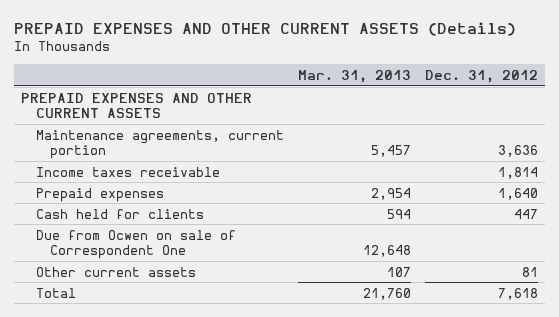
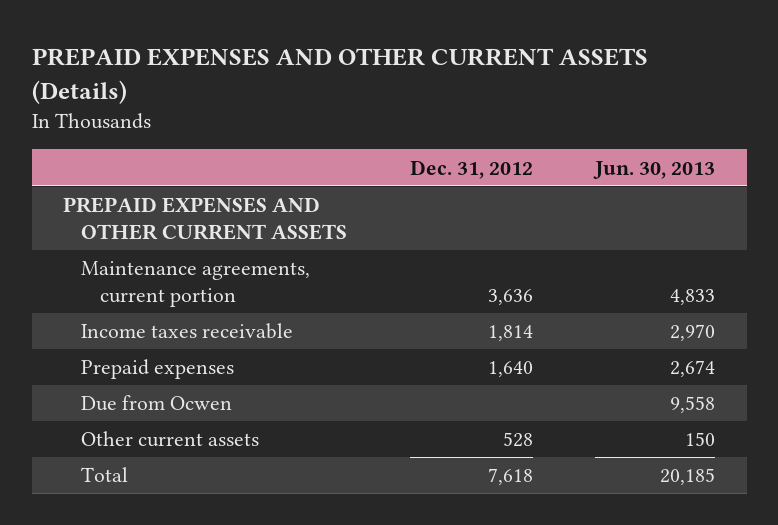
[297,69,411,83] Mar. 31, 2013 -> none
none -> [593,160,716,179] Jun. 30, 2013
[35,208,204,219] Cash held for clients -> none
[35,229,236,260] Due from Ocwen on sale of Correspondent One -> [81,395,233,412] Due from Ocwen
[522,266,539,277] 81 -> [502,432,533,448] 528

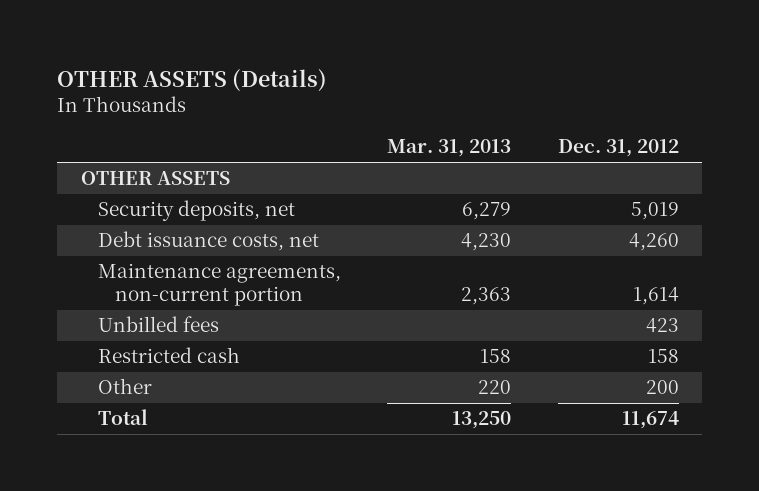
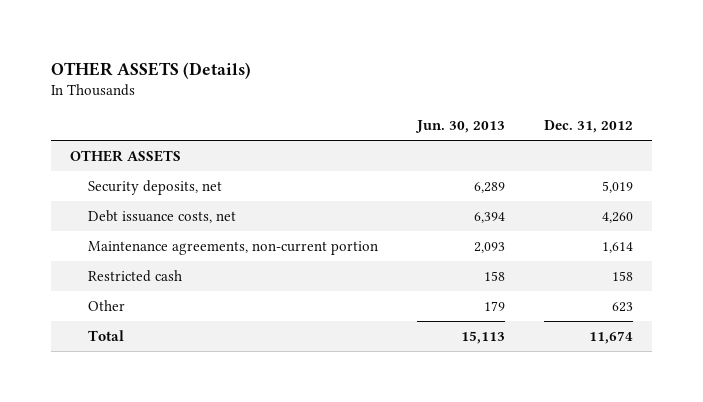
[387,139,512,158] Mar. 31, 2013 -> none
none -> [415,120,506,134] Jun. 30, 2013
[97,316,219,333] Unbilled fees -> none
[645,380,679,395] 200 -> [611,301,633,312] 623

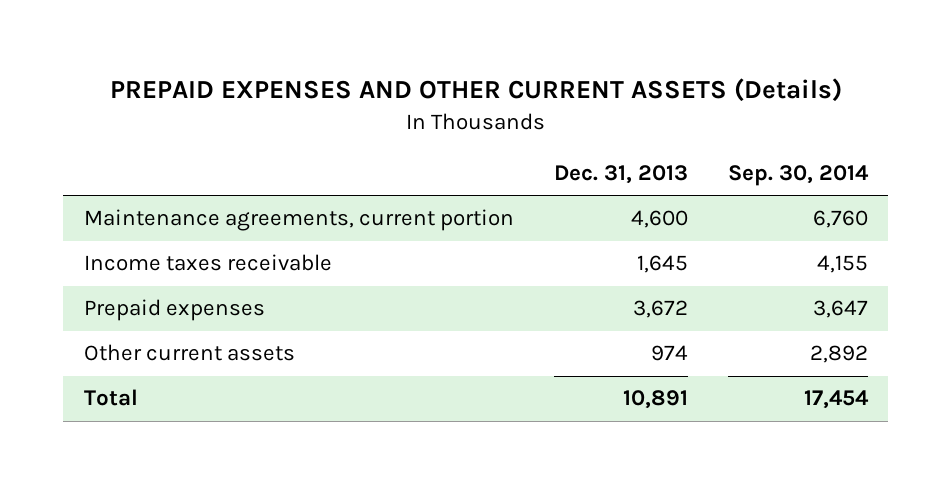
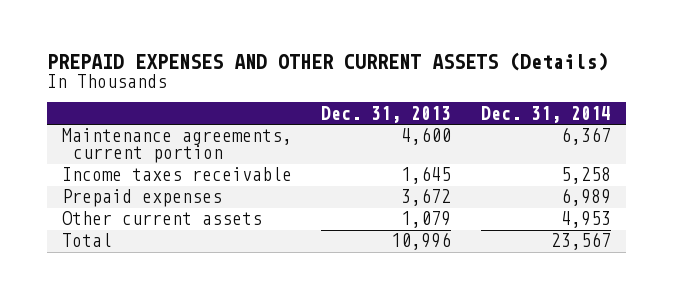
[727,165,869,187] Sep. 30, 2014 -> none
none -> [481,105,612,123] Dec. 31, 2014
[650,345,688,362] 974 -> [401,211,452,229] 1,079
[622,390,688,410] 10,891 -> [391,232,452,251] 10,996

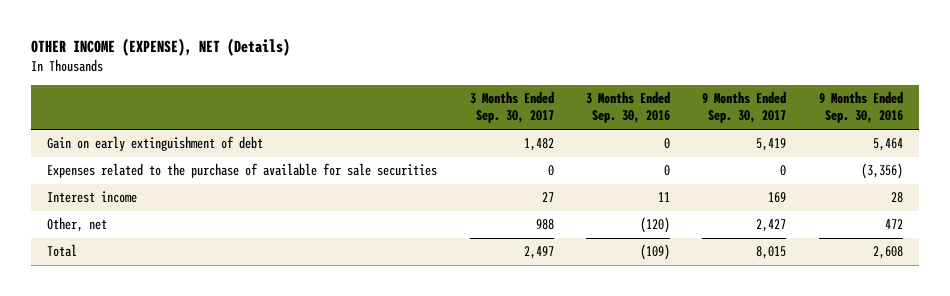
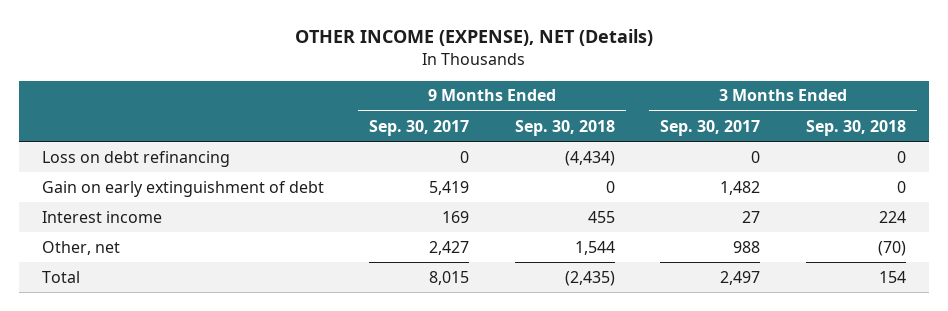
[585,90,670,124] 3 Months Ended Sep. 30, 2016 -> none
[818,90,903,124] 9 Months Ended Sep. 30, 2016 -> none
none -> [514,119,615,136] Sep. 30, 2018
none -> [806,119,907,136] Sep. 30, 2018
none -> [41,150,230,167] Loss on debt refinancing
[47,163,438,179] Expenses related to the purchase of available for sale securities -> none

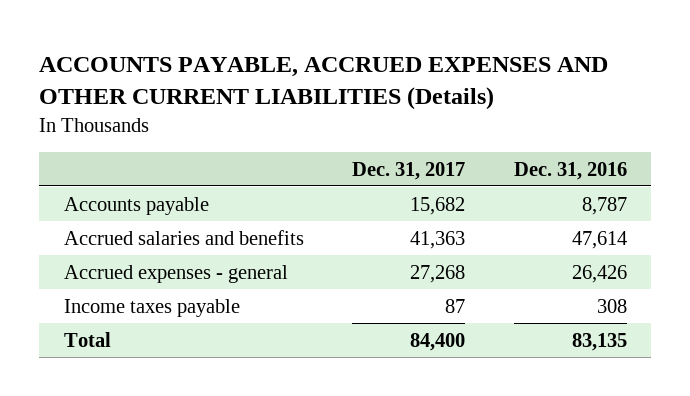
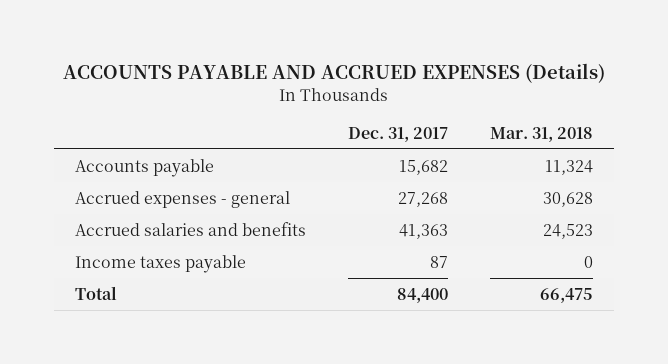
[39,56,609,110] ACCOUNTS PAYABLE, ACCRUED EXPENSES AND OTHER CURRENT LIABILITIES (Details) -> [62,63,605,84] ACCOUNTS PAYABLE AND ACCRUED EXPENSES (Details)
[513,161,627,180] Dec. 31, 2016 -> none
none -> [489,126,593,142] Mar. 31, 2018
[63,229,304,245] Accrued salaries and benefits -> [75,221,307,236] Accrued salaries and benefits

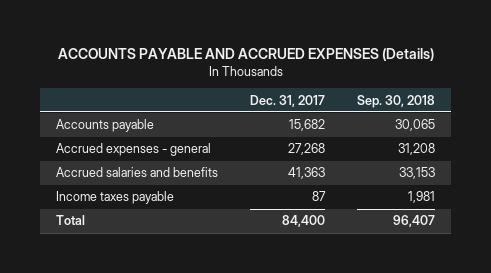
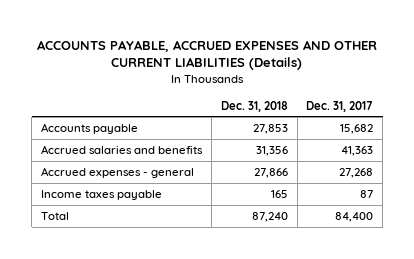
[57,48,434,62] ACCOUNTS PAYABLE AND ACCRUED EXPENSES (Details) -> [37,39,378,71] ACCOUNTS PAYABLE, ACCRUED EXPENSES AND OTHER CURRENT LIABILITIES (Details)
[357,94,436,108] Sep. 30, 2018 -> none
none -> [220,100,288,112] Dec. 31, 2018
[56,143,212,157] Accrued expenses - general -> [41,167,195,179] Accrued expenses - general

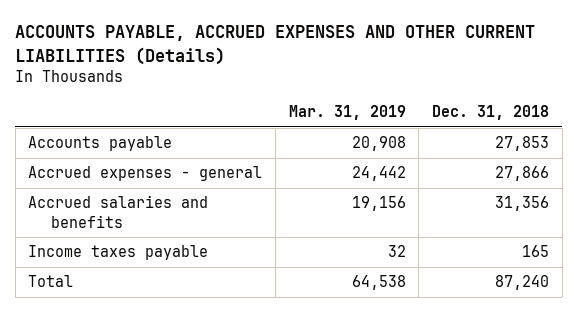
[306,100,374,112] Dec. 31, 2017 -> none
none -> [288,105,406,121] Mar. 31, 2019
[41,145,204,155] Accrued salaries and benefits -> [28,195,209,228] Accrued salaries and benefits

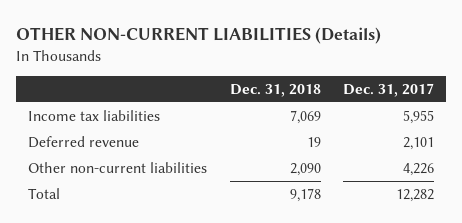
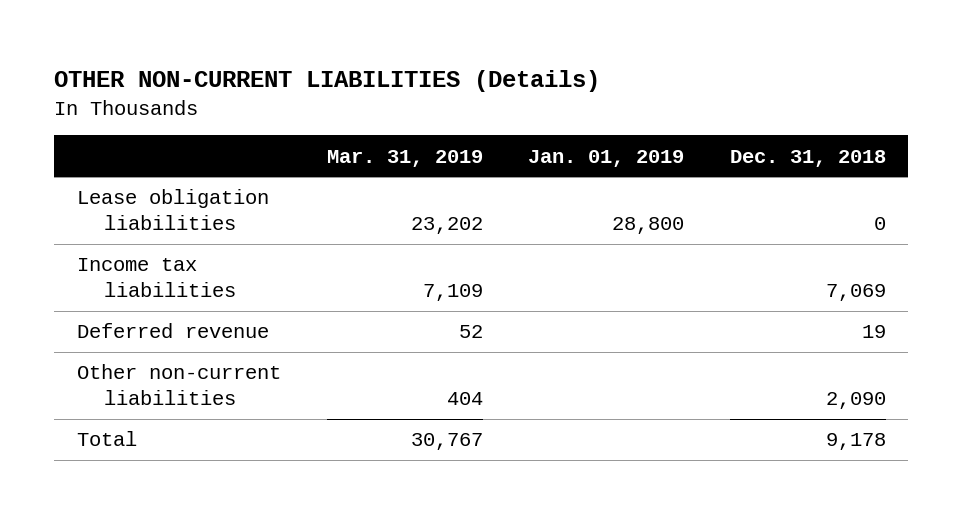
[343,82,435,97] Dec. 31, 2017 -> none
none -> [326,149,483,167] Mar. 31, 2019
none -> [528,149,685,167] Jan. 01, 2019
none -> [77,189,270,231] Lease obligation liabilities

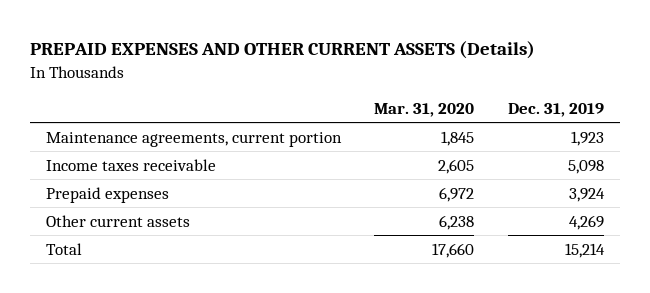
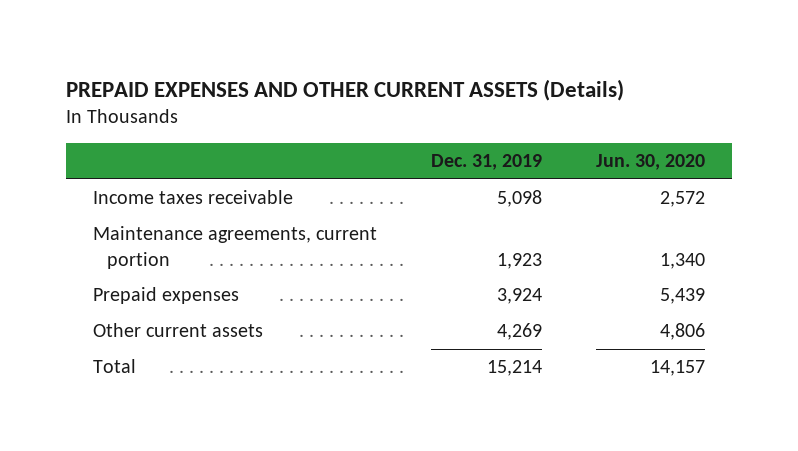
[374,103,475,118] Mar. 31, 2020 -> none
none -> [595,154,705,171] Jun. 30, 2020
[46,131,343,147] Maintenance agreements, current portion -> [92,226,377,269] Maintenance agreements, current portion

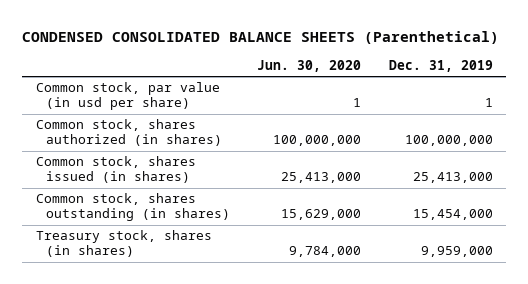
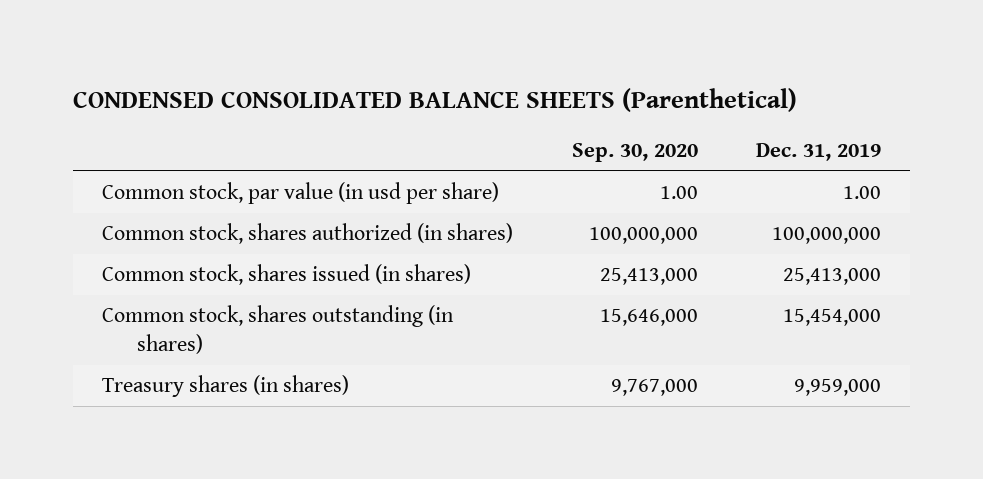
[257,59,362,72] Jun. 30, 2020 -> none
none -> [571,143,698,163] Sep. 30, 2020
[484,98,493,108] 1 -> [842,186,881,200] 1.00
[35,230,212,258] Treasury stock, shares (in shares) -> [102,375,350,398] Treasury shares (in shares)

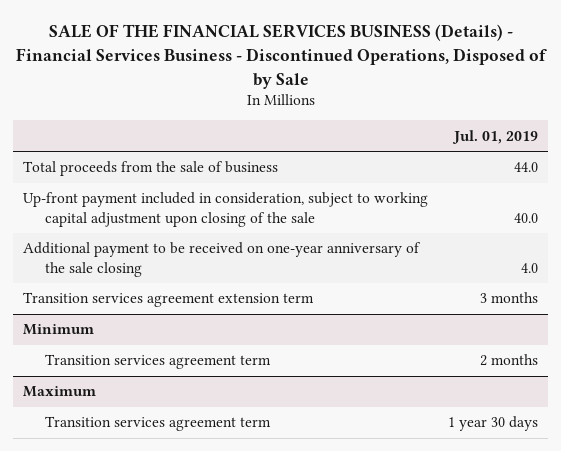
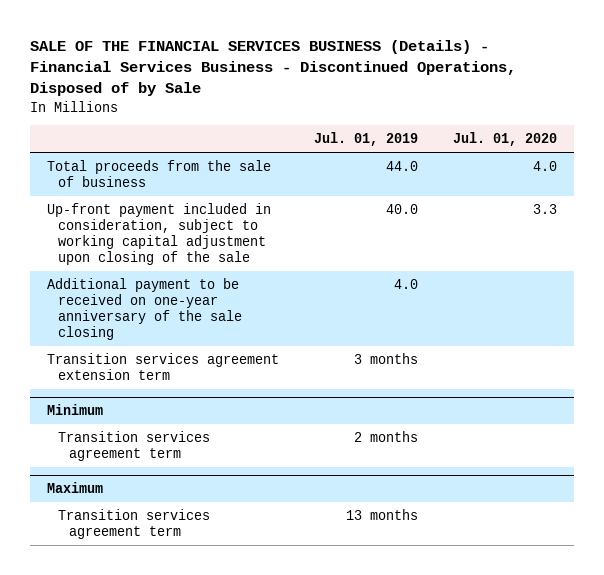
none -> [452,132,557,147] Jul. 01, 2020
[448,416,539,432] 1 year 30 days -> [345,508,418,520] 13 months

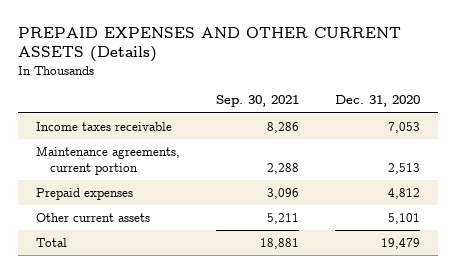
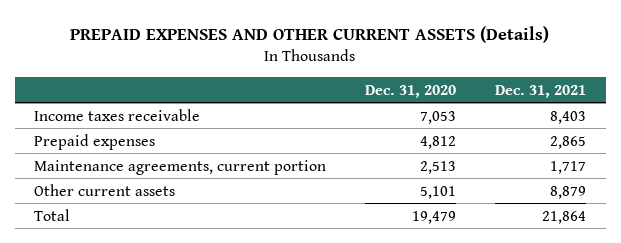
[216,95,300,108] Sep. 30, 2021 -> none
none -> [495,84,587,98] Dec. 31, 2021
[36,146,181,175] Maintenance agreements, current portion -> [34,159,327,175] Maintenance agreements, current portion

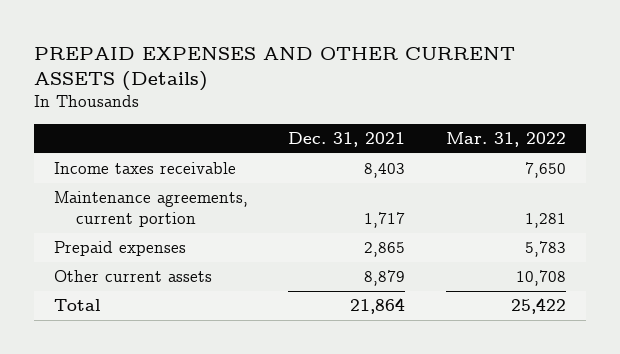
[365,84,457,98] Dec. 31, 2020 -> none
none -> [445,131,566,147] Mar. 31, 2022
[34,133,156,150] Prepaid expenses -> [54,241,187,257] Prepaid expenses

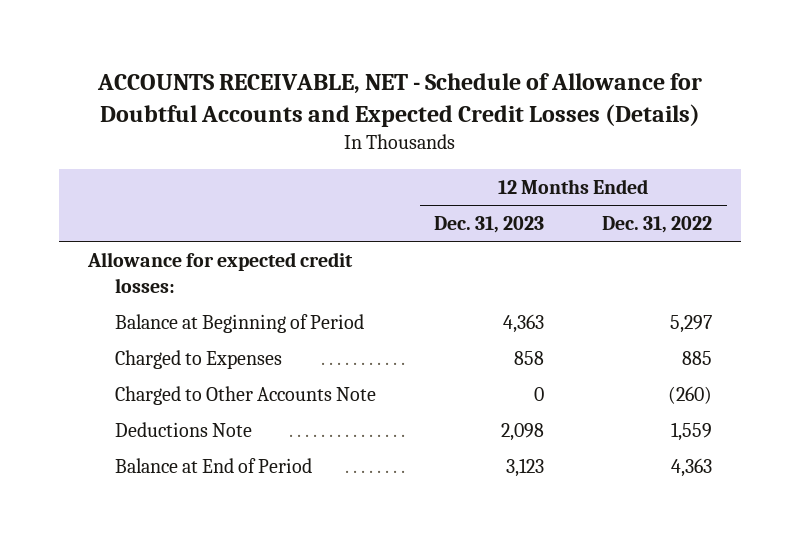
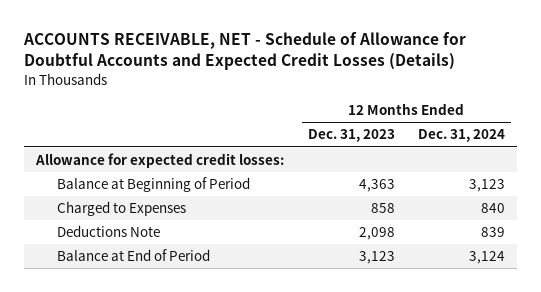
[602,216,713,234] Dec. 31, 2022 -> none
none -> [418,129,506,143] Dec. 31, 2024
[115,385,377,405] Charged to Other Accounts Note -> none

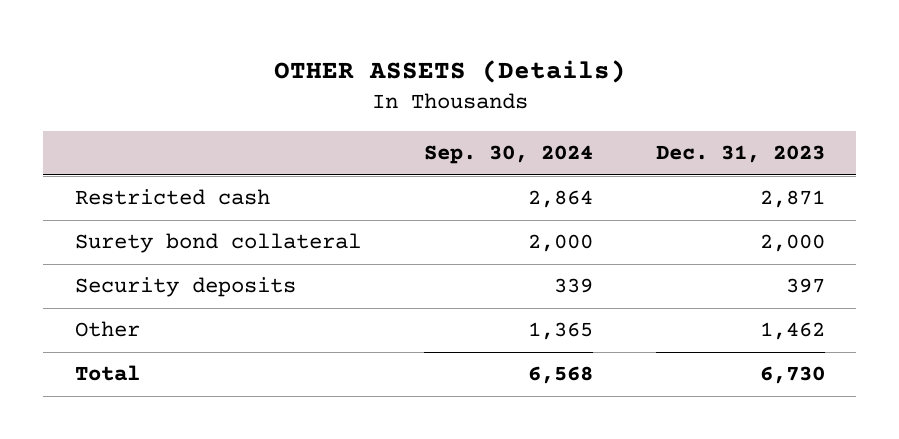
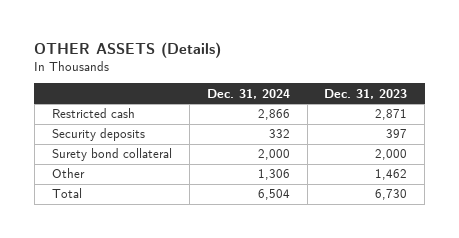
[423,145,593,165] Sep. 30, 2024 -> none
none -> [206,88,290,99] Dec. 31, 2024
[74,233,361,254] Surety bond collateral -> [51,148,172,162] Surety bond collateral

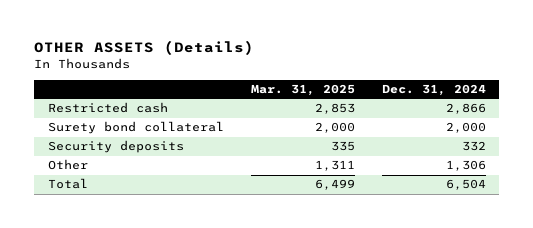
[324,88,408,99] Dec. 31, 2023 -> none
none -> [250,84,355,97] Mar. 31, 2025
[51,128,145,142] Security deposits -> [47,140,184,154] Security deposits

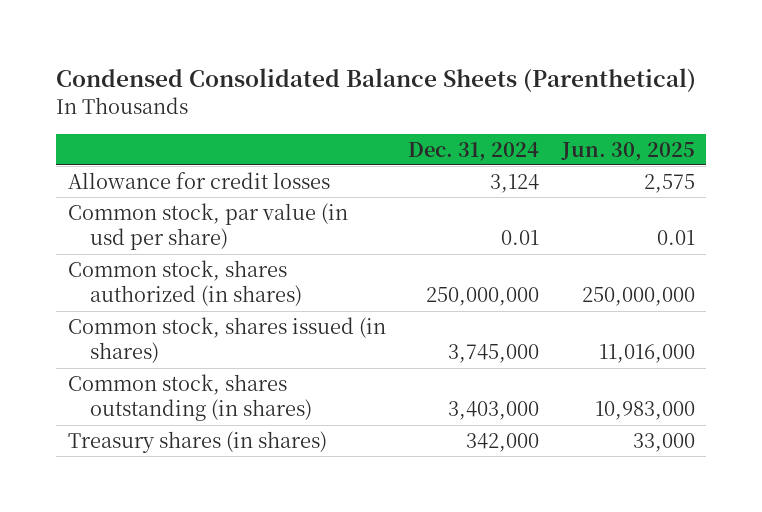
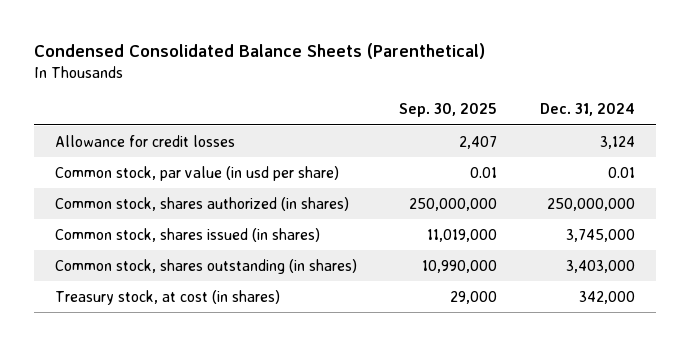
[560,141,695,161] Jun. 30, 2025 -> none
none -> [399,103,498,118] Sep. 30, 2025
[67,430,327,453] Treasury shares (in shares) -> [54,289,280,305] Treasury stock, at cost (in shares)

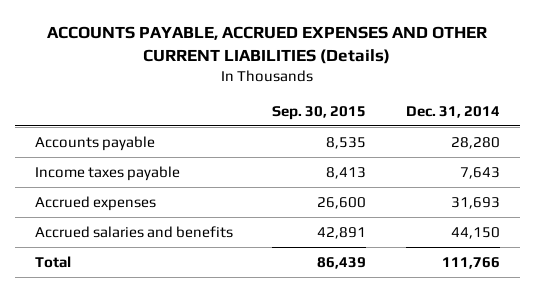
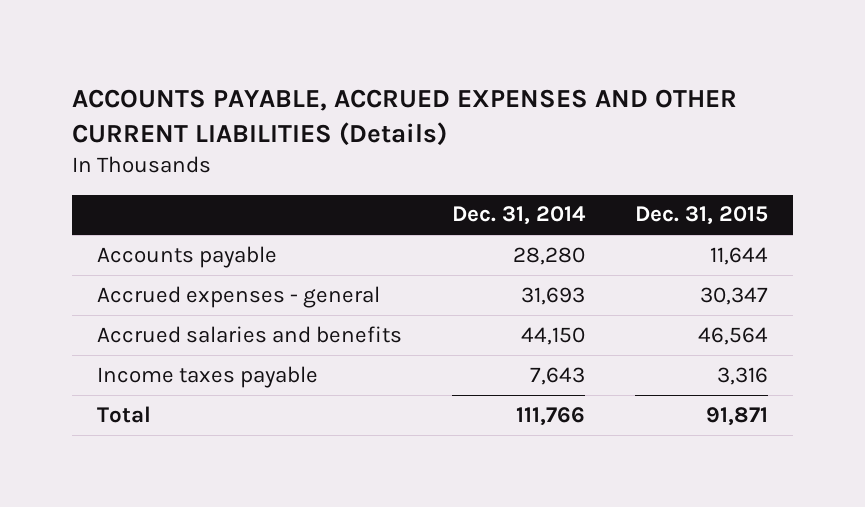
[272,105,367,120] Sep. 30, 2015 -> none
none -> [634,206,768,226] Dec. 31, 2015
[34,195,156,211] Accrued expenses -> [97,285,381,308] Accrued expenses - general
[34,165,180,181] Income taxes payable -> [97,365,319,388] Income taxes payable

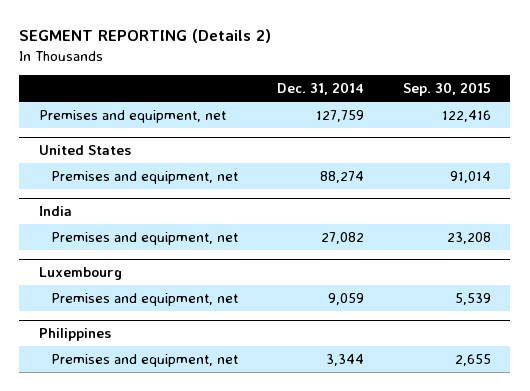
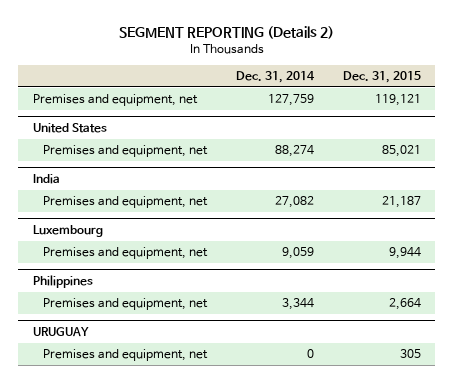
[402,82,491,97] Sep. 30, 2015 -> none
none -> [342,71,421,84] Dec. 31, 2015
none -> [32,327,89,338] URUGUAY
none -> [42,349,208,362] Premises and equipment, net

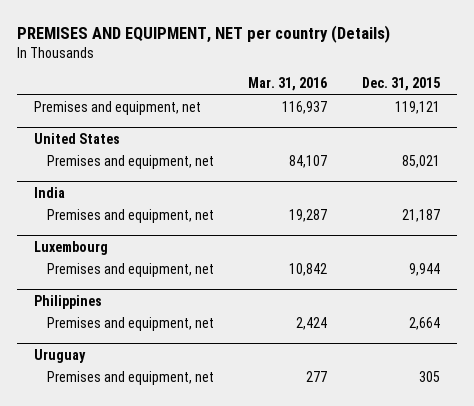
[118,25,334,39] SEGMENT REPORTING (Details 2) -> [16,24,390,43] PREMISES AND EQUIPMENT, NET per country (Details)
[235,71,315,84] Dec. 31, 2014 -> none
none -> [248,77,328,92] Mar. 31, 2016
[32,327,89,338] URUGUAY -> [34,348,87,363] Uruguay

